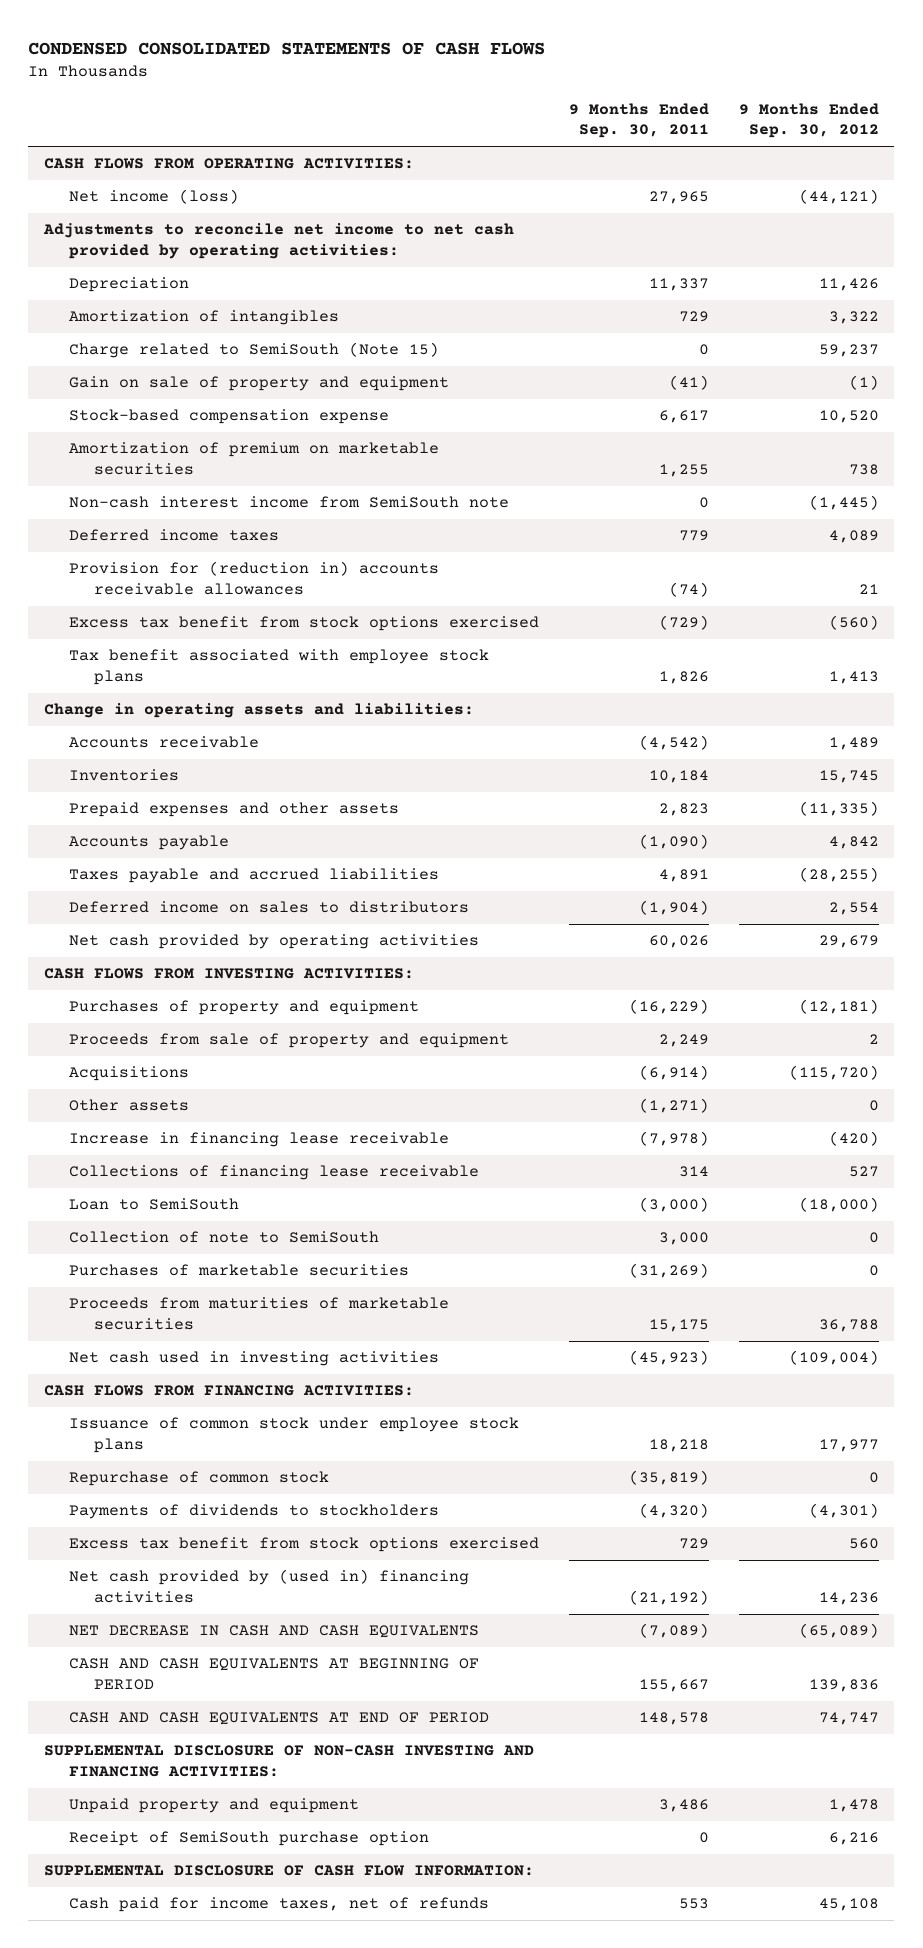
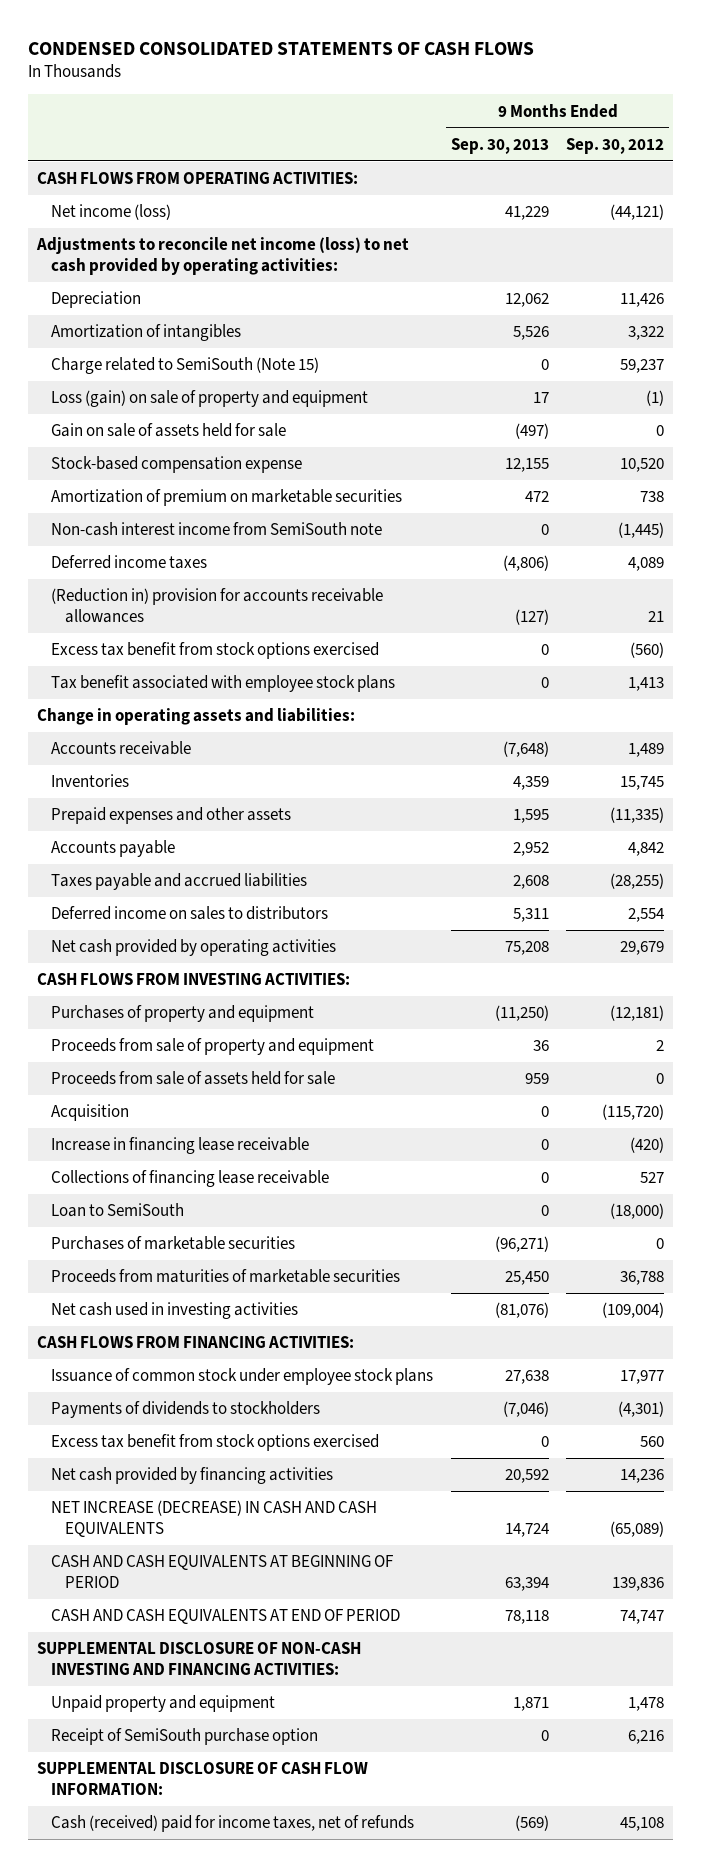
[568,102,709,139] 9 Months Ended Sep. 30, 2011 -> none
none -> [450,137,549,154] Sep. 30, 2013
[42,223,514,259] Adjustments to reconcile net income to net cash provided by operating activities: -> [35,237,409,276] Adjustments to reconcile net income (loss) to net cash provided by operating activities:
[68,376,449,392] Gain on sale of property and equipment -> [51,390,369,408] Loss (gain) on sale of property and equipment
none -> [51,423,287,438] Gain on sale of assets held for sale
[68,561,439,595] Provision for (reduction in) accounts receivable allowances -> [51,588,384,624] (Reduction in) provision for accounts receivable allowances
[68,1099,189,1112] Other assets -> none
none -> [51,1071,336,1086] Proceeds from sale of assets held for sale
[68,1066,189,1082] Acquisitions -> [51,1104,130,1122] Acquisition
[68,1231,379,1244] Collection of note to SemiSouth -> none
[68,1471,329,1487] Repurchase of common stock -> none
[68,1569,469,1603] Net cash provided by (used in) financing activities -> [51,1467,334,1485] Net cash provided by financing activities
[68,1625,479,1639] NET DECREASE IN CASH AND CASH EQUIVALENTS -> [51,1500,378,1538] NET INCREASE (DECREASE) IN CASH AND CASH EQUIVALENTS
[68,1897,489,1913] Cash paid for income taxes, net of refunds -> [51,1815,415,1833] Cash (received) paid for income taxes, net of refunds

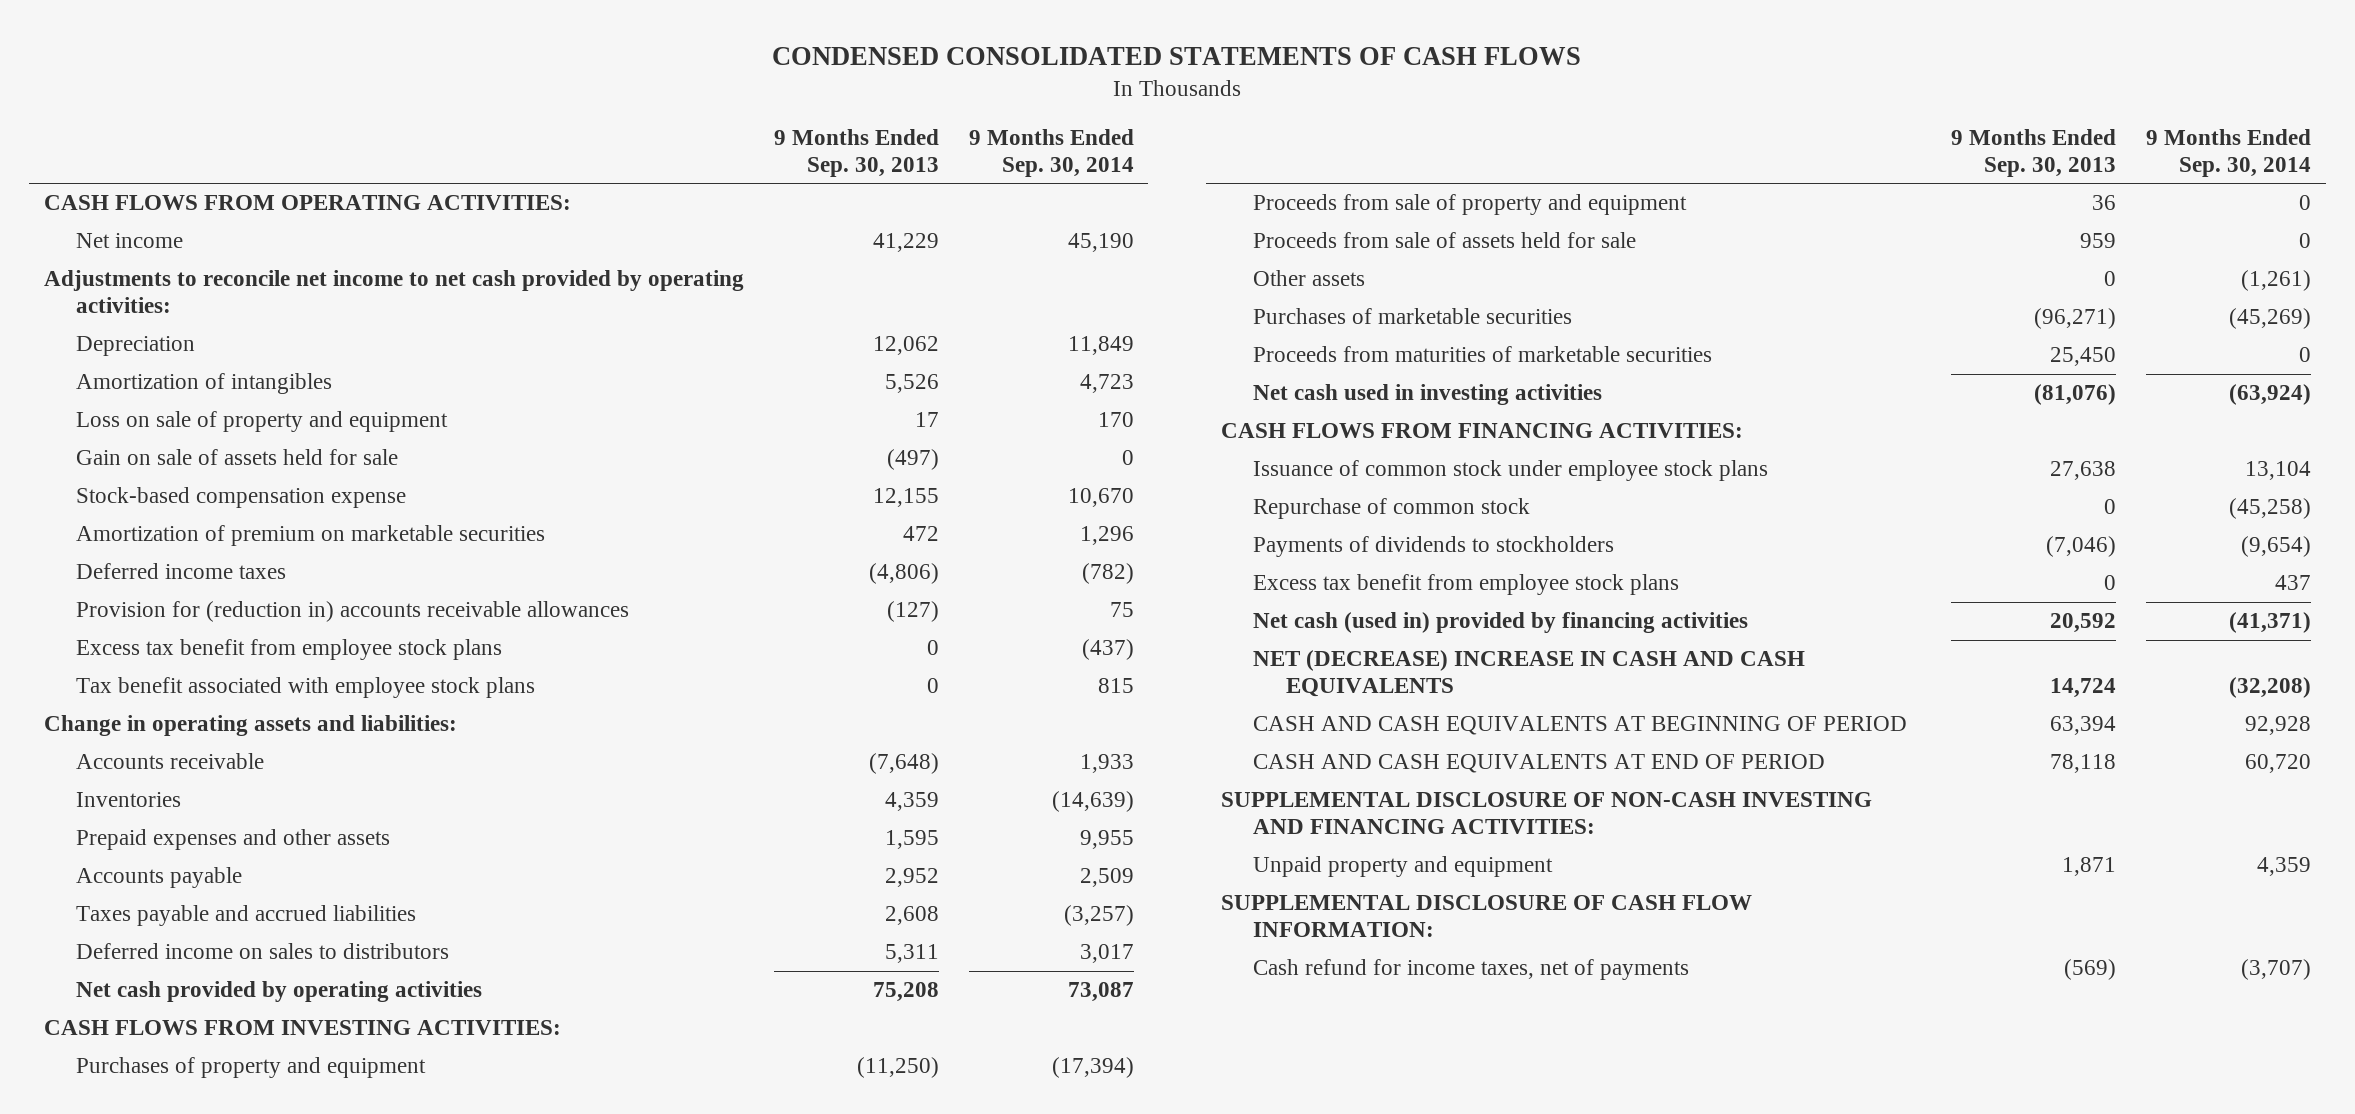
[566,137,665,154] Sep. 30, 2012 -> none
none -> [968,129,1134,178] 9 Months Ended Sep. 30, 2014
[51,204,172,221] Net income (loss) -> [76,233,184,249] Net income
[35,237,409,276] Adjustments to reconcile net income (loss) to net cash provided by operating activities: -> [43,270,744,314] Adjustments to reconcile net income to net cash provided by operating activities:
[51,357,320,375] Charge related to SemiSouth (Note 15) -> none
[51,390,369,408] Loss (gain) on sale of property and equipment -> [76,411,449,433] Loss on sale of property and equipment
[51,522,383,537] Non-cash interest income from SemiSouth note -> none
[51,588,384,624] (Reduction in) provision for accounts receivable allowances -> [76,601,630,623] Provision for (reduction in) accounts receivable allowances
[51,642,380,660] Excess tax benefit from stock options exercised -> [76,639,503,661] Excess tax benefit from employee stock plans
[51,1104,130,1122] Acquisition -> none
[51,1137,310,1155] Increase in financing lease receivable -> none
[51,1170,330,1188] Collections of financing lease receivable -> none
[51,1203,185,1218] Loan to SemiSouth -> none
none -> [1253,270,1366,287] Other assets
none -> [1253,498,1531,520] Repurchase of common stock
[51,1434,380,1452] Excess tax benefit from stock options exercised -> [1253,574,1680,596] Excess tax benefit from employee stock plans
[51,1467,334,1485] Net cash provided by financing activities -> [1253,612,1749,634] Net cash (used in) provided by financing activities
[51,1500,378,1538] NET INCREASE (DECREASE) IN CASH AND CASH EQUIVALENTS -> [1253,650,1806,698] NET (DECREASE) INCREASE IN CASH AND CASH EQUIVALENTS
[51,1728,319,1746] Receipt of SemiSouth purchase option -> none
[51,1815,415,1833] Cash (received) paid for income taxes, net of refunds -> [1253,959,1690,981] Cash refund for income taxes, net of payments

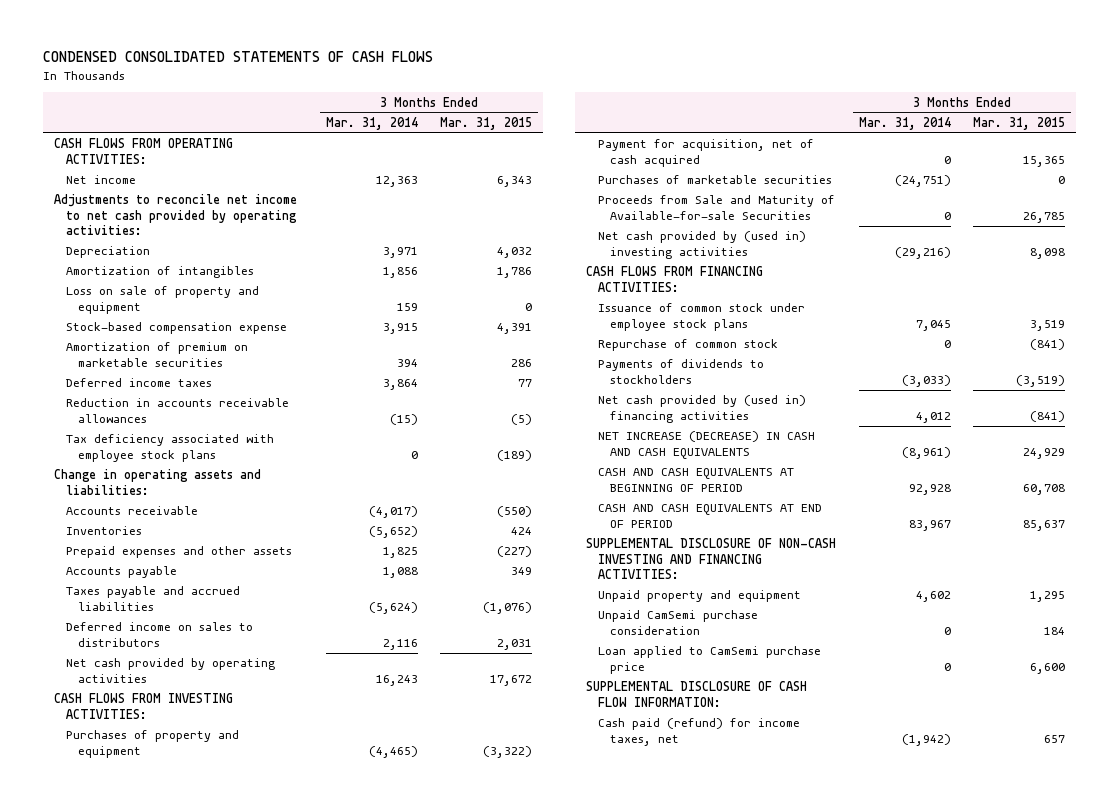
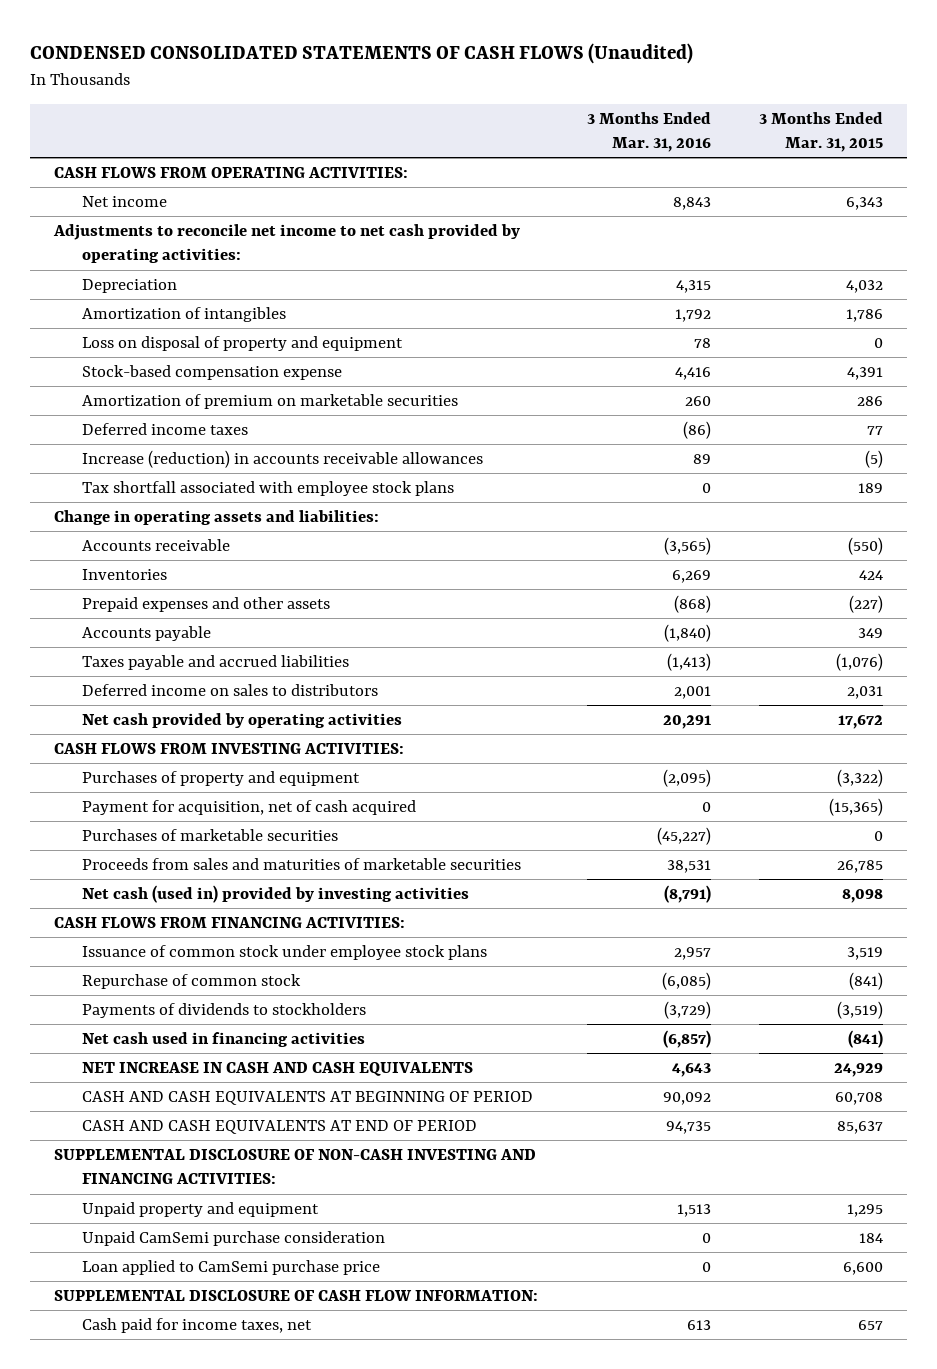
[42,51,433,63] CONDENSED CONSOLIDATED STATEMENTS OF CASH FLOWS -> [30,43,694,65] CONDENSED CONSOLIDATED STATEMENTS OF CASH FLOWS (Unaudited)
[326,117,419,131] Mar. 31, 2014 -> none
none -> [586,111,711,153] 3 Months Ended Mar. 31, 2016
[65,286,259,314] Loss on sale of property and equipment -> [81,336,403,352] Loss on disposal of property and equipment
[65,398,289,423] Reduction in accounts receivable allowances -> [81,450,483,469] Increase (reduction) in accounts receivable allowances
[65,434,274,462] Tax deficiency associated with employee stock plans -> [81,481,454,497] Tax shortfall associated with employee stock plans
[497,449,533,461] (189) -> [858,483,884,494] 189
[1022,155,1065,167] 15,365 -> [829,798,884,817] (15,365)
[598,195,836,220] Proceeds from Sale and Maturity of Available-for-sale Securities -> [81,858,521,871] Proceeds from sales and maturities of marketable securities
[598,231,807,259] Net cash provided by (used in) investing activities -> [81,885,469,904] Net cash (used in) provided by investing activities
[598,395,807,423] Net cash provided by (used in) financing activities -> [81,1032,365,1048] Net cash used in financing activities
[598,431,816,459] NET INCREASE (DECREASE) IN CASH AND CASH EQUIVALENTS -> [81,1062,473,1077] NET INCREASE IN CASH AND CASH EQUIVALENTS
[598,718,801,746] Cash paid (refund) for income taxes, net -> [81,1318,312,1334] Cash paid for income taxes, net

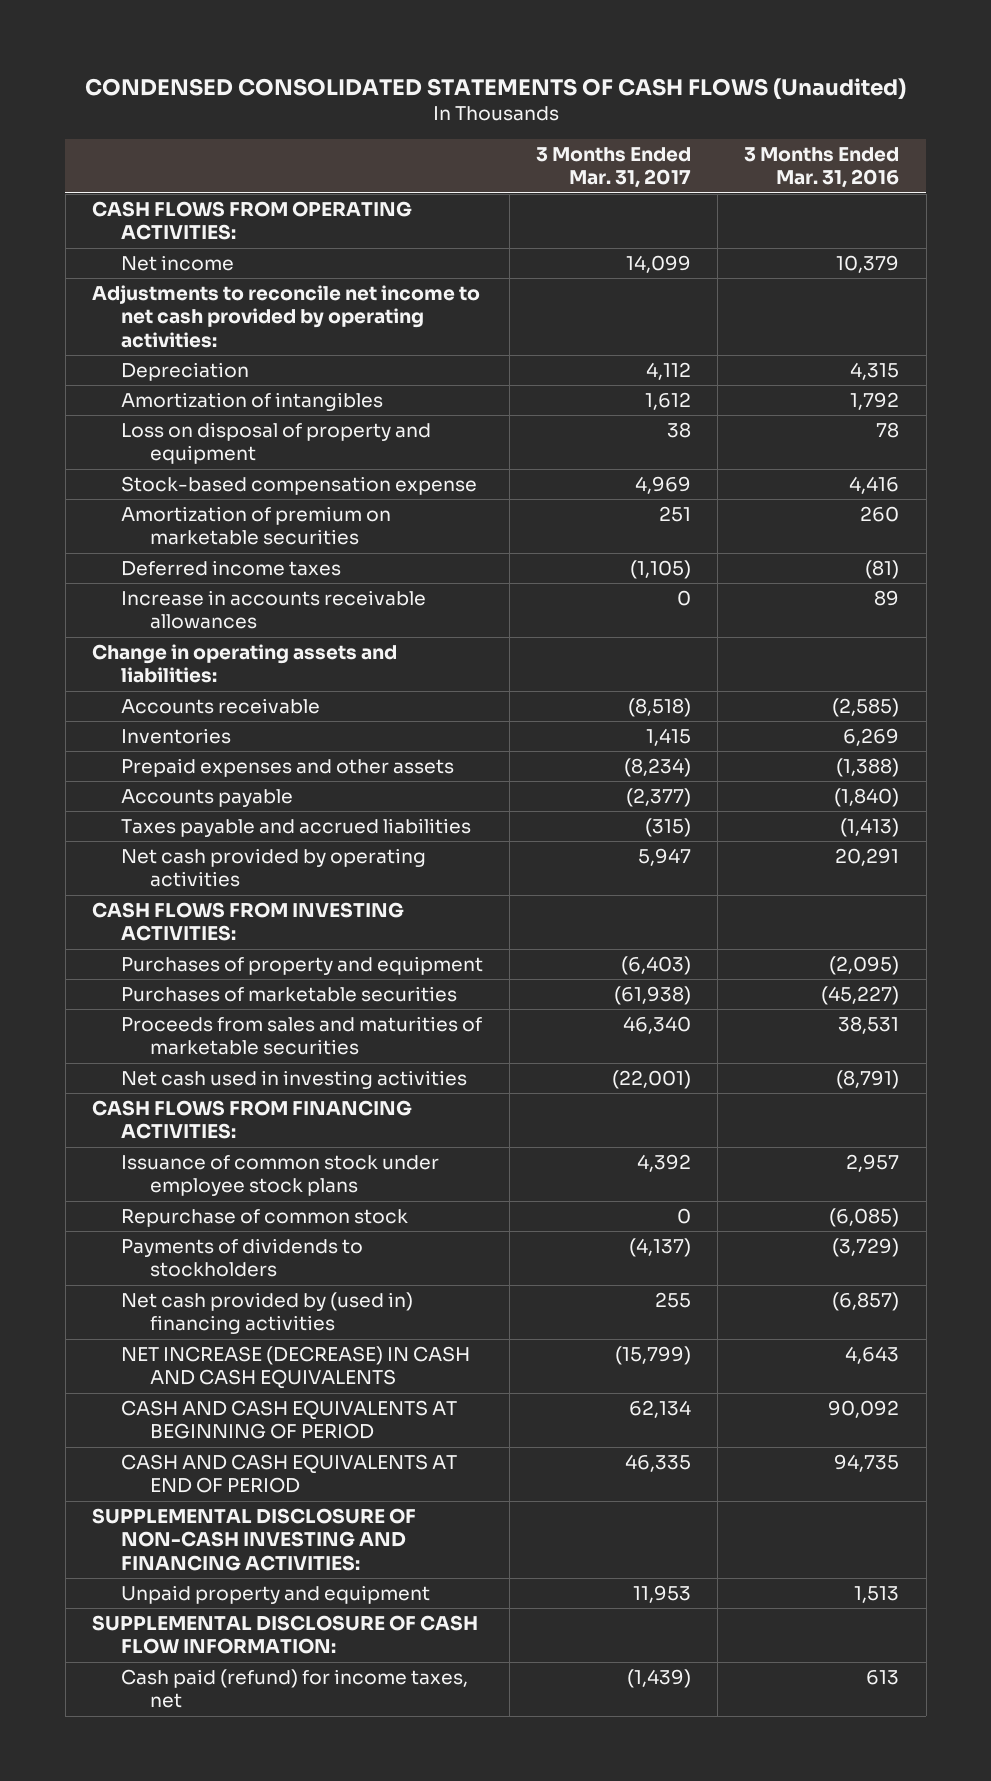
[759,111,884,153] 3 Months Ended Mar. 31, 2015 -> none
none -> [536,146,692,189] 3 Months Ended Mar. 31, 2017
[672,197,711,211] 8,843 -> [836,255,900,274] 10,379
[81,481,454,497] Tax shortfall associated with employee stock plans -> none
[682,421,711,440] (86) -> [865,560,900,580] (81)
[81,450,483,469] Increase (reduction) in accounts receivable allowances -> [121,590,427,630] Increase in accounts receivable allowances
[663,537,711,556] (3,565) -> [832,698,900,718] (2,585)
[673,595,711,614] (868) -> [836,758,900,778] (1,388)
[81,684,378,697] Deferred income on sales to distributors -> none
[81,800,416,816] Payment for acquisition, net of cash acquired -> none
[81,885,469,904] Net cash (used in) provided by investing activities -> [121,1070,468,1090] Net cash used in investing activities
[81,1032,365,1048] Net cash used in financing activities -> [121,1292,414,1335] Net cash provided by (used in) financing activities
[81,1062,473,1077] NET INCREASE IN CASH AND CASH EQUIVALENTS -> [121,1346,471,1390] NET INCREASE (DECREASE) IN CASH AND CASH EQUIVALENTS
[81,1231,385,1247] Unpaid CamSemi purchase consideration -> none
[81,1260,380,1276] Loan applied to CamSemi purchase price -> none
[81,1318,312,1334] Cash paid for income taxes, net -> [121,1669,469,1709] Cash paid (refund) for income taxes, net

